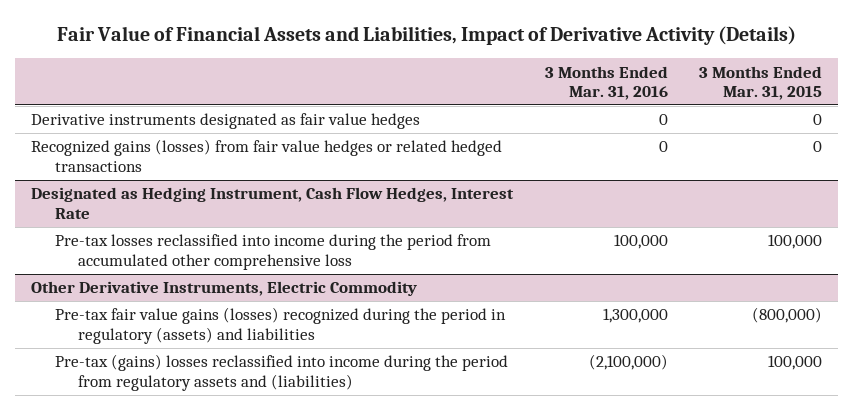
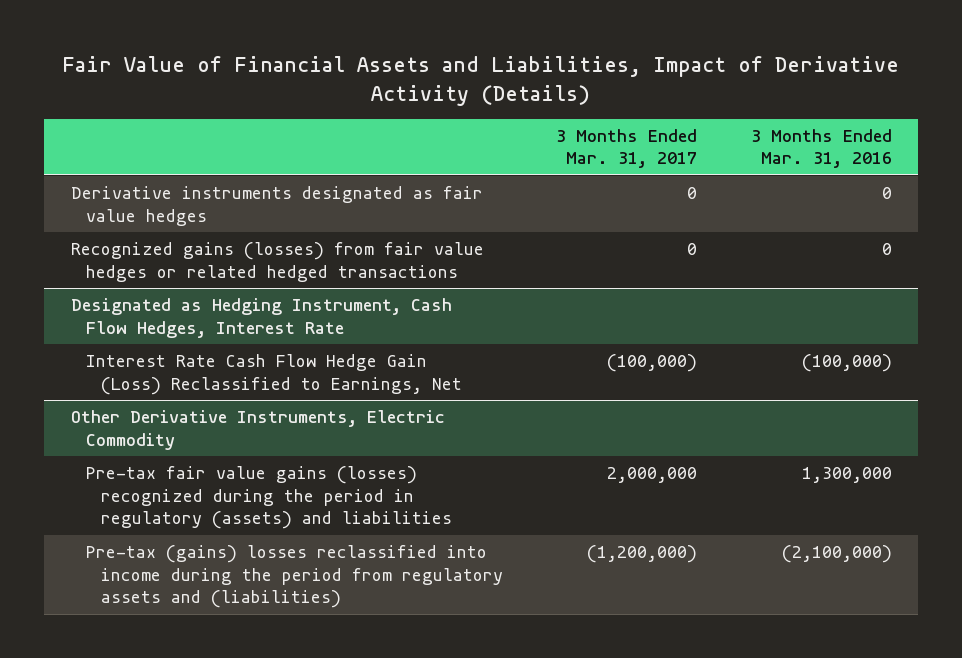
[699,65,823,100] 3 Months Ended Mar. 31, 2015 -> none
none -> [556,128,698,169] 3 Months Ended Mar. 31, 2017
[54,234,491,270] Pre-tax losses reclassified into income during the period from accumulated other comprehensive loss -> none
none -> [85,354,463,395] Interest Rate Cash Flow Hedge Gain (Loss) Reclassified to Earnings, Net

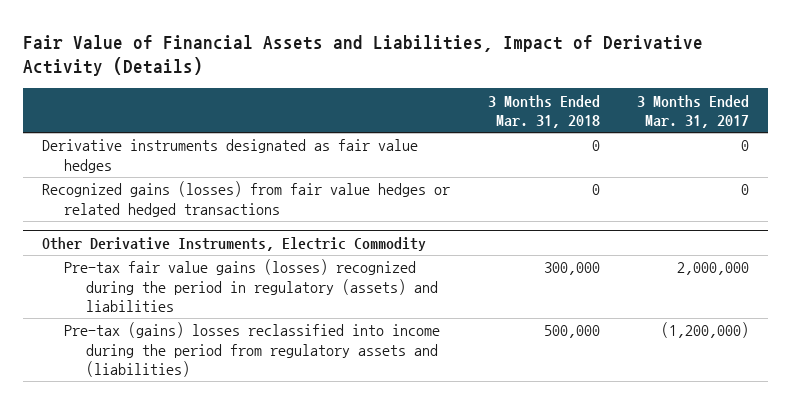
[750,128,892,169] 3 Months Ended Mar. 31, 2016 -> none
none -> [487,94,600,129] 3 Months Ended Mar. 31, 2018
[70,298,452,338] Designated as Hedging Instrument, Cash Flow Hedges, Interest Rate -> none
[85,354,463,395] Interest Rate Cash Flow Hedge Gain (Loss) Reclassified to Earnings, Net -> none

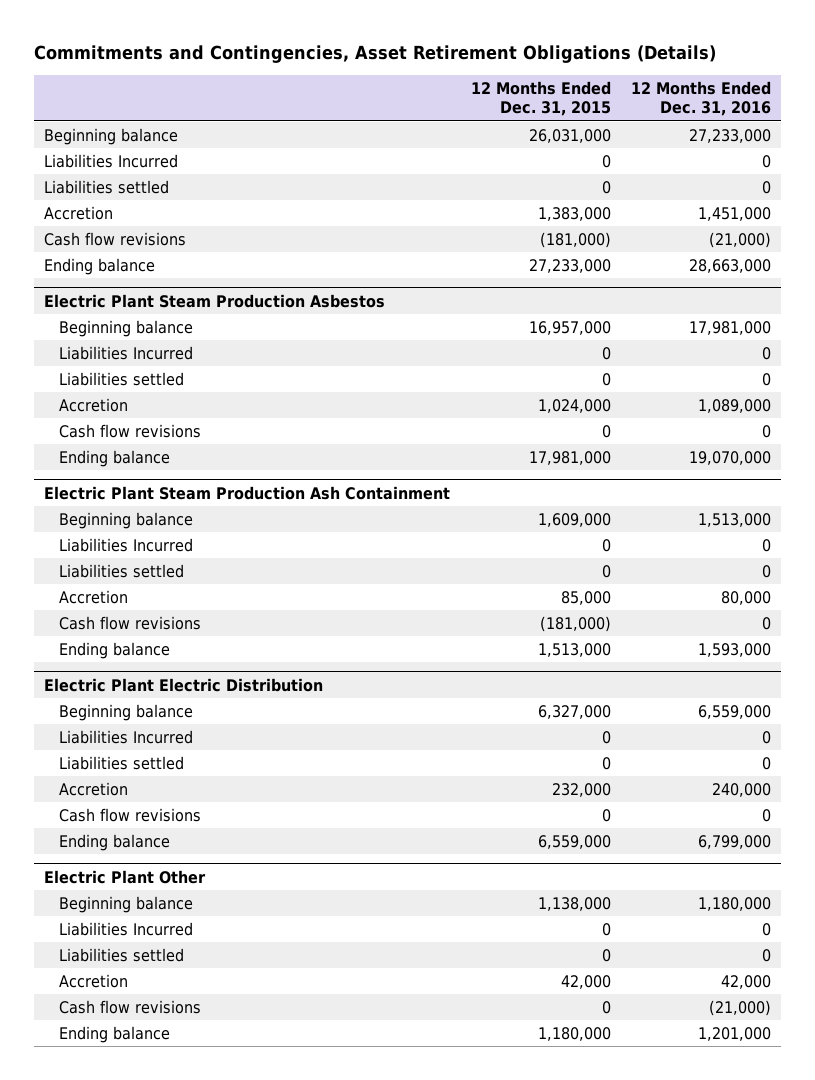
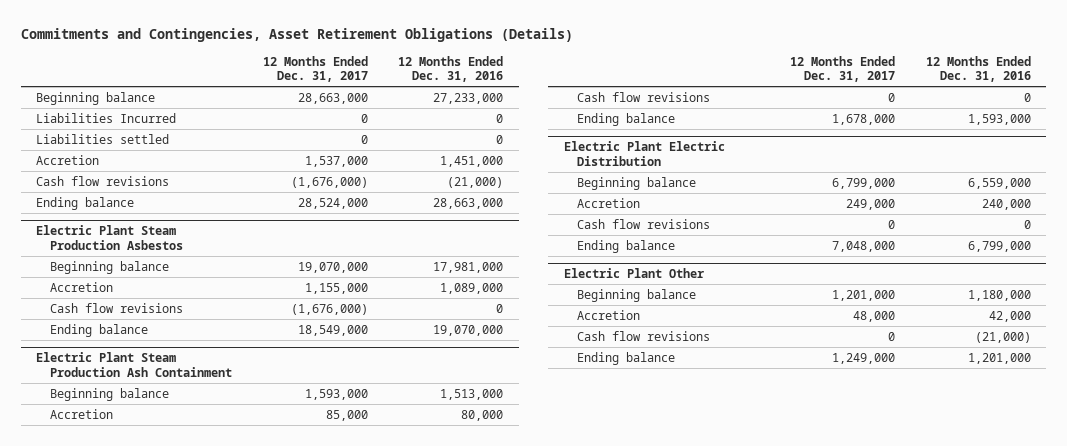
[470,80,611,117] 12 Months Ended Dec. 31, 2015 -> none
none -> [262,55,368,83] 12 Months Ended Dec. 31, 2017
[58,345,193,360] Liabilities Incurred -> none
[58,371,184,386] Liabilities settled -> none
[58,537,193,552] Liabilities Incurred -> none
[58,563,184,578] Liabilities settled -> none
[58,729,193,744] Liabilities Incurred -> none
[58,755,184,770] Liabilities settled -> none
[58,921,193,936] Liabilities Incurred -> none
[58,947,184,962] Liabilities settled -> none

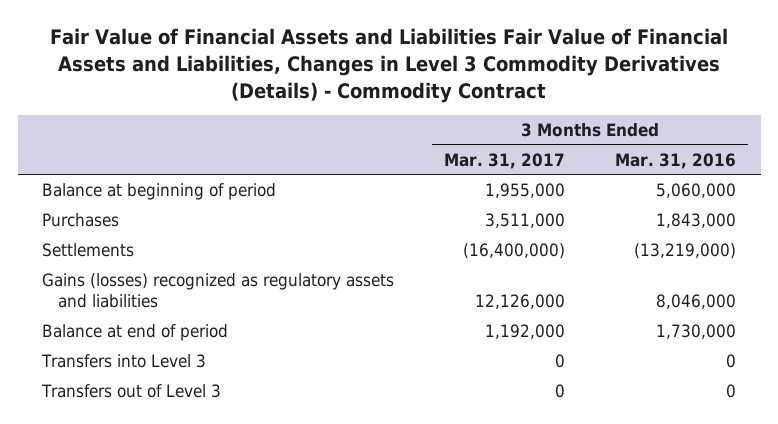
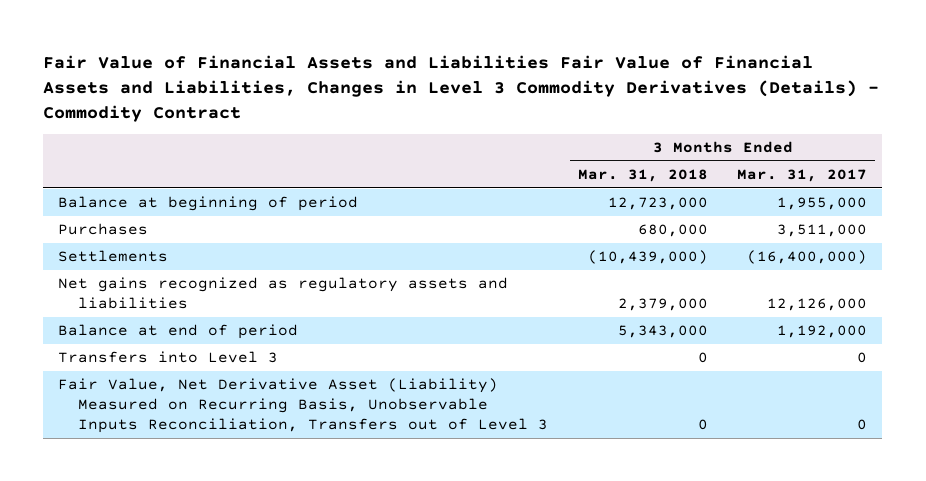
[614,152,736,169] Mar. 31, 2016 -> none
none -> [577,168,708,182] Mar. 31, 2018
[42,273,395,309] Gains (losses) recognized as regulatory assets and liabilities -> [58,277,509,310] Net gains recognized as regulatory assets and liabilities
[41,384,222,399] Transfers out of Level 3 -> [58,378,549,434] Fair Value, Net Derivative Asset (Liability) Measured on Recurring Basis, Unobservable Inputs Reconciliation, Transfers out of Level 3

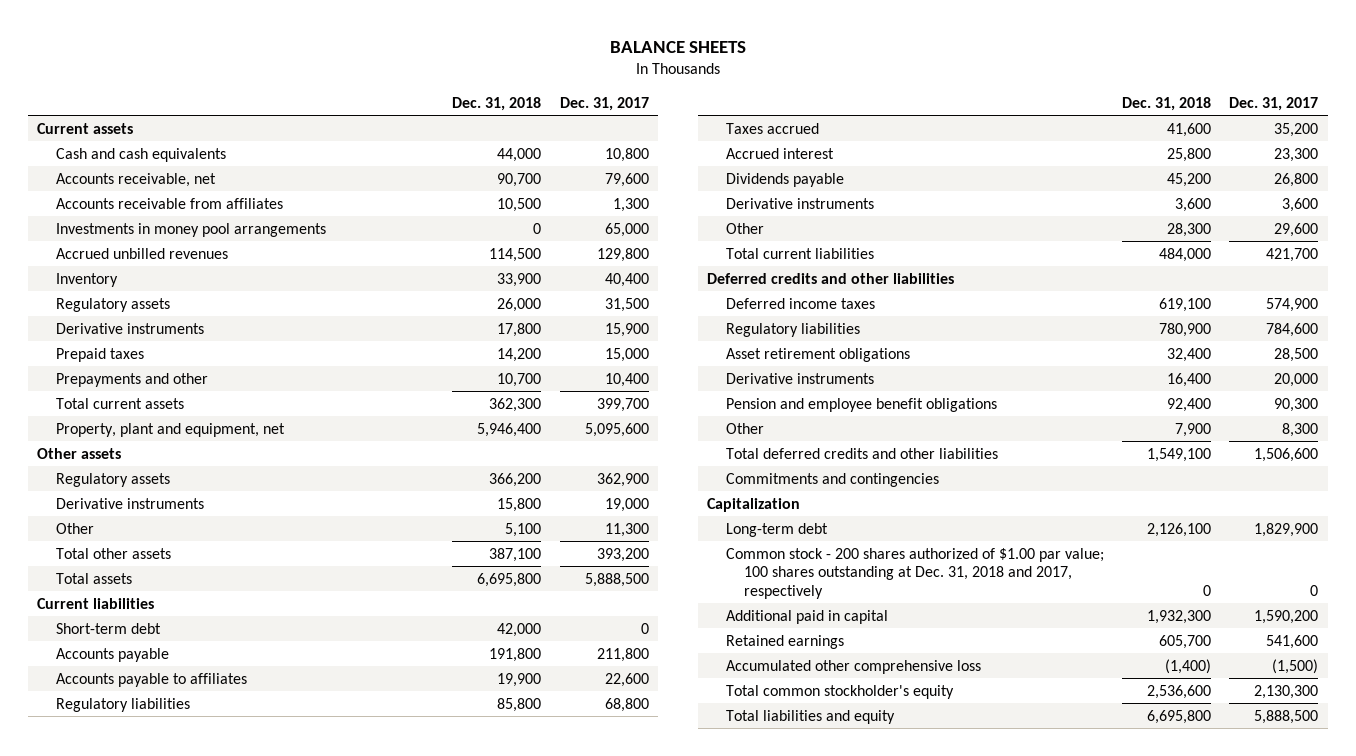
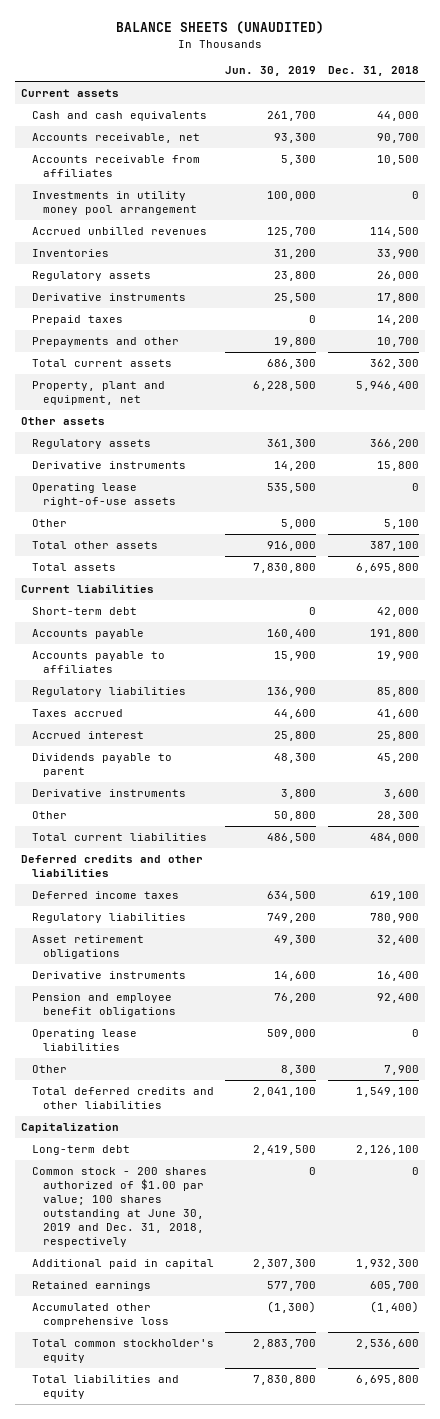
[609,40,746,53] BALANCE SHEETS -> [115,21,324,35] BALANCE SHEETS (UNAUDITED)
[559,97,649,112] Dec. 31, 2017 -> none
none -> [225,66,317,77] Jun. 30, 2019
[55,222,326,237] Investments in money pool arrangements -> [31,191,197,216] Investments in utility money pool arrangement
[55,272,118,287] Inventory -> [31,249,109,258] Inventories
none -> [31,483,176,508] Operating lease right-of-use assets
[725,172,844,187] Dividends payable -> [31,753,172,778] Dividends payable to parent
none -> [31,1029,137,1052] Operating lease liabilities
[725,472,939,487] Commitments and contingencies -> none
[725,547,1104,599] Common stock - 200 shares authorized of $1.00 par value; 100 shares outstanding at Dec. 31, 2018 and 2017, respectively -> [31,1167,207,1248] Common stock - 200 shares authorized of $1.00 par value; 100 shares outstanding at June 30, 2019 and Dec. 31, 2018, respectively

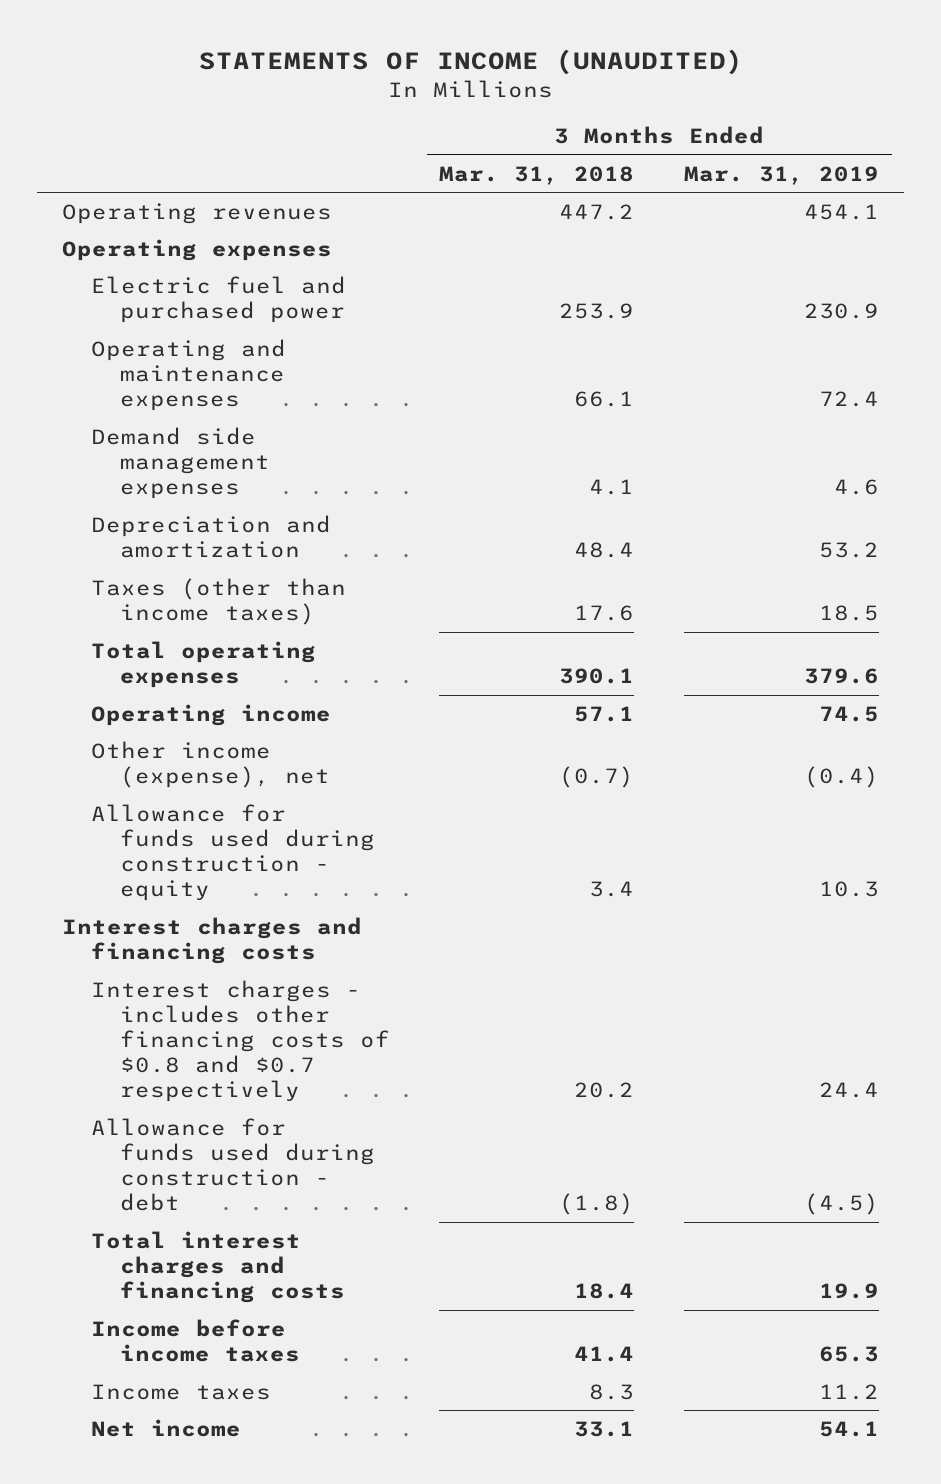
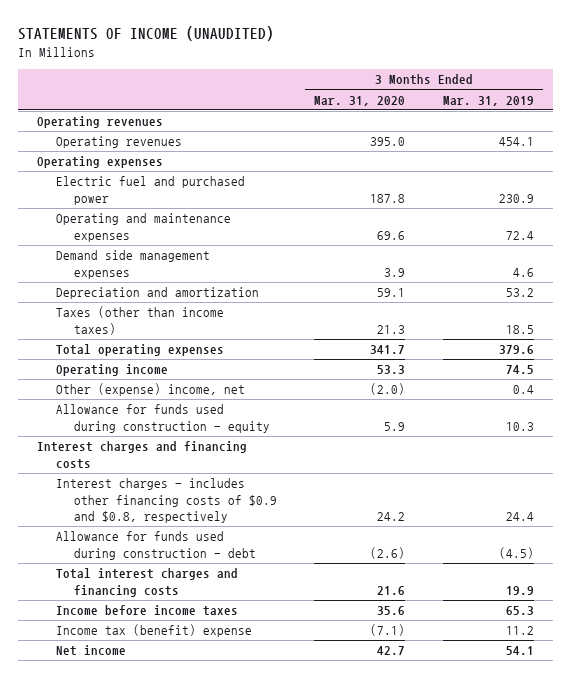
[439,165,635,185] Mar. 31, 2018 -> none
none -> [314,95,406,106] Mar. 31, 2020
none -> [37,116,164,129] Operating revenues
[90,740,330,789] Other income (expense), net -> [55,383,245,397] Other (expense) income, net
[804,766,880,789] (0.4) -> [512,385,534,395] 0.4
[90,979,390,1103] Interest charges - includes other financing costs of $0.8 and $0.7 respectively -> [55,478,277,524] Interest charges - includes other financing costs of $0.9 and $0.8, respectively
[90,1383,271,1400] Income taxes -> [55,624,252,638] Income tax (benefit) expense

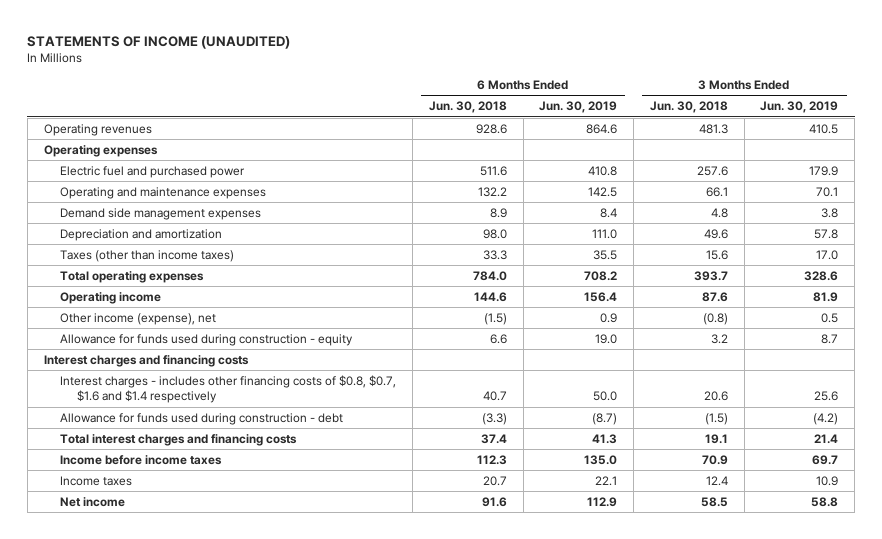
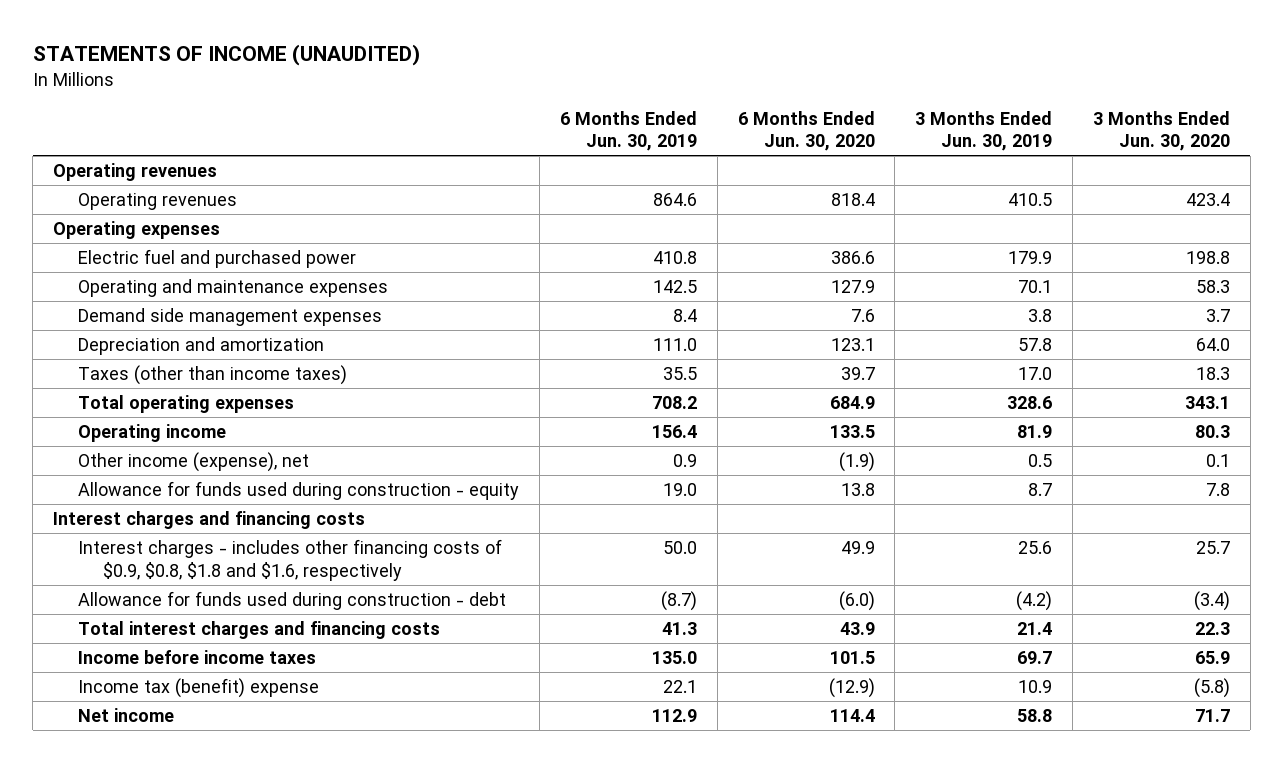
[428,101,507,114] Jun. 30, 2018 -> none
[649,101,728,114] Jun. 30, 2018 -> none
none -> [737,110,875,152] 6 Months Ended Jun. 30, 2020
none -> [1093,110,1231,152] 3 Months Ended Jun. 30, 2020
none -> [53,162,218,181] Operating revenues
[60,374,397,404] Interest charges - includes other financing costs of $0.8, $0.7, $1.6 and $1.4 respectively -> [77,538,502,581] Interest charges - includes other financing costs of $0.9, $0.8, $1.8 and $1.6, respectively
[60,475,133,486] Income taxes -> [77,677,319,698] Income tax (benefit) expense

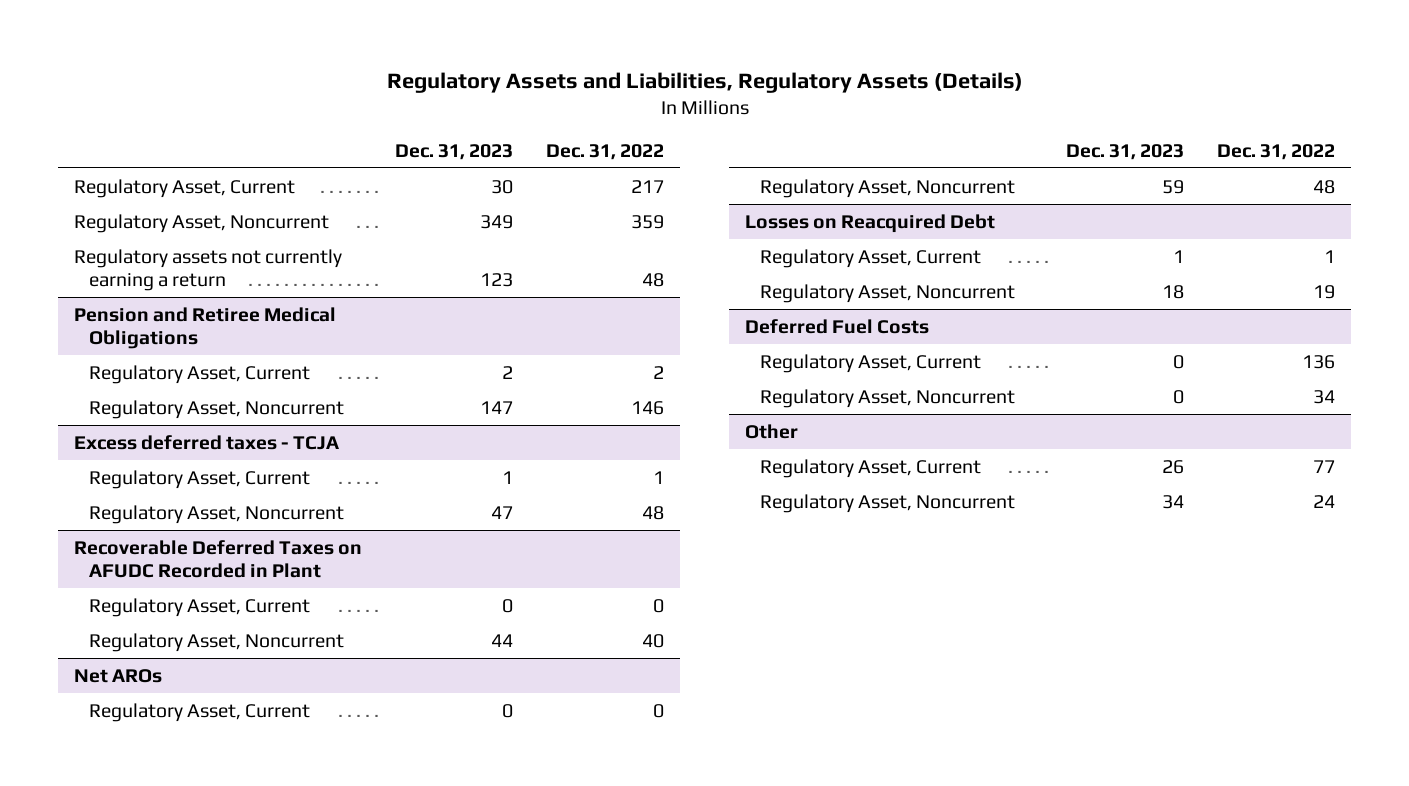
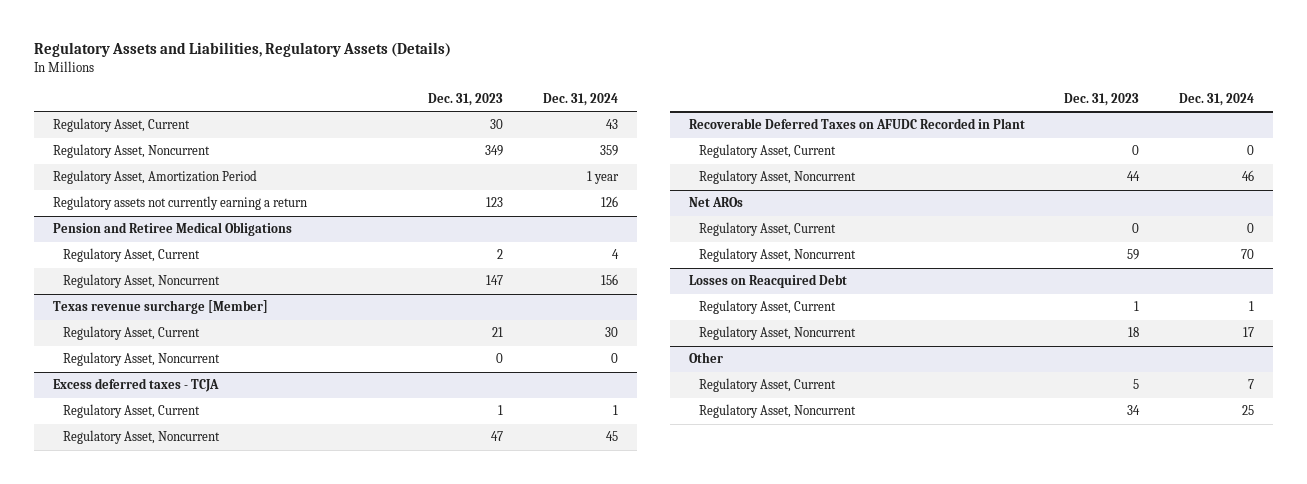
[546,143,665,160] Dec. 31, 2022 -> none
none -> [542,92,618,106] Dec. 31, 2024
none -> [53,170,258,185] Regulatory Asset, Amortization Period
none -> [53,300,269,315] Texas revenue surcharge [Member]
none -> [63,326,201,341] Regulatory Asset, Current
none -> [63,352,221,367] Regulatory Asset, Noncurrent
[745,318,930,334] Deferred Fuel Costs -> none
[759,353,981,373] Regulatory Asset, Current -> none
[759,388,1015,408] Regulatory Asset, Noncurrent -> none
[1161,459,1184,474] 26 -> [1133,379,1140,390] 5

